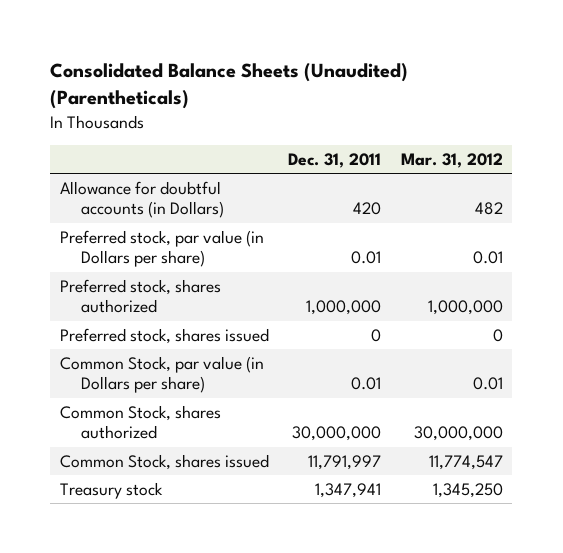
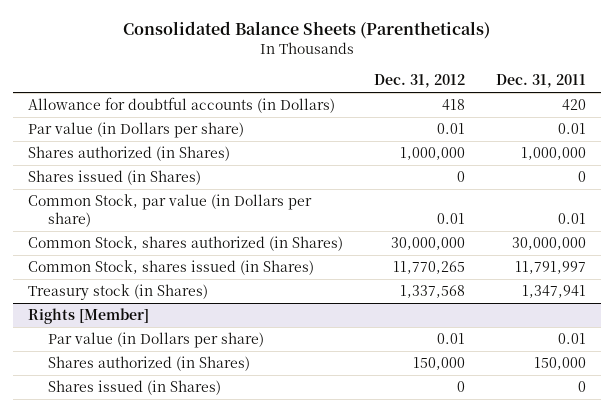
[50,63,409,110] Consolidated Balance Sheets (Unaudited) (Parentheticals) -> [123,20,491,39] Consolidated Balance Sheets (Parentheticals)
[400,152,503,168] Mar. 31, 2012 -> none
none -> [374,74,466,89] Dec. 31, 2012
[60,229,265,268] Preferred stock, par value (in Dollars per share) -> [28,122,245,139] Par value (in Dollars per share)
[60,278,222,314] Preferred stock, shares authorized -> [28,146,231,162] Shares authorized (in Shares)
[60,327,270,344] Preferred stock, shares issued -> [28,170,202,186] Shares issued (in Shares)
[60,404,222,440] Common Stock, shares authorized -> [28,236,344,252] Common Stock, shares authorized (in Shares)
[60,453,270,470] Common Stock, shares issued -> [28,260,315,276] Common Stock, shares issued (in Shares)
[60,481,164,499] Treasury stock -> [28,284,209,301] Treasury stock (in Shares)
none -> [28,308,150,325] Rights [Member]
none -> [48,332,265,349] Par value (in Dollars per share)
none -> [48,356,251,372] Shares authorized (in Shares)
none -> [48,380,222,396] Shares issued (in Shares)

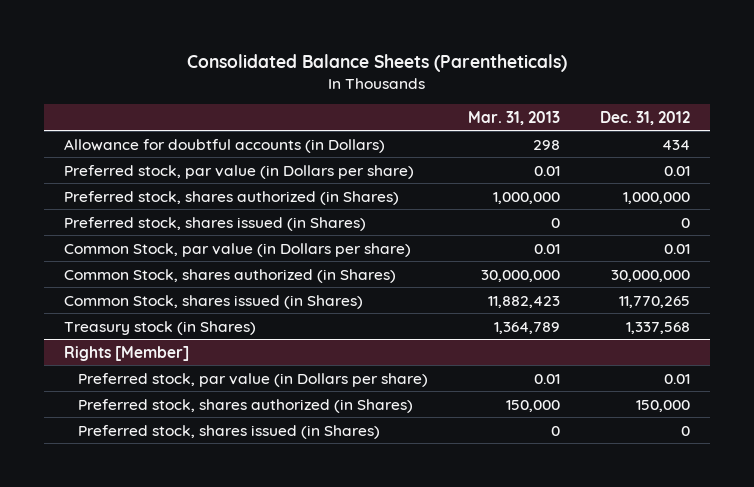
[496,74,587,89] Dec. 31, 2011 -> none
none -> [468,110,561,125] Mar. 31, 2013
[442,99,466,111] 418 -> [661,139,690,150] 434
[28,122,245,139] Par value (in Dollars per share) -> [63,164,414,179] Preferred stock, par value (in Dollars per share)
[28,146,231,162] Shares authorized (in Shares) -> [63,190,399,205] Preferred stock, shares authorized (in Shares)
[28,170,202,186] Shares issued (in Shares) -> [63,216,366,231] Preferred stock, shares issued (in Shares)
[48,332,265,349] Par value (in Dollars per share) -> [78,372,429,387] Preferred stock, par value (in Dollars per share)
[48,356,251,372] Shares authorized (in Shares) -> [78,398,414,413] Preferred stock, shares authorized (in Shares)
[48,380,222,396] Shares issued (in Shares) -> [78,424,381,439] Preferred stock, shares issued (in Shares)

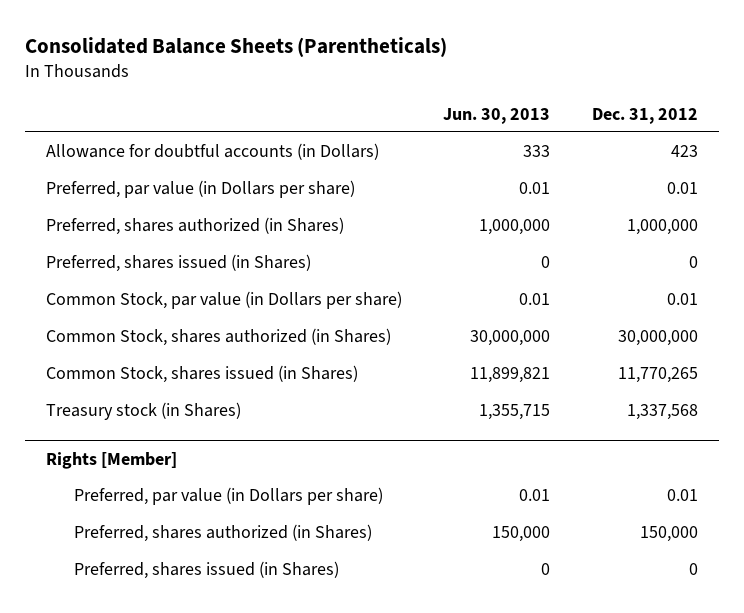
[468,110,561,125] Mar. 31, 2013 -> none
none -> [443,107,551,124] Jun. 30, 2013
[661,139,690,150] 434 -> [671,145,699,158] 423
[63,164,414,179] Preferred stock, par value (in Dollars per share) -> [45,180,355,199] Preferred, par value (in Dollars per share)
[63,190,399,205] Preferred stock, shares authorized (in Shares) -> [45,217,344,236] Preferred, shares authorized (in Shares)
[63,216,366,231] Preferred stock, shares issued (in Shares) -> [45,254,311,273] Preferred, shares issued (in Shares)
[78,372,429,387] Preferred stock, par value (in Dollars per share) -> [73,487,383,506] Preferred, par value (in Dollars per share)
[78,398,414,413] Preferred stock, shares authorized (in Shares) -> [73,524,372,543] Preferred, shares authorized (in Shares)
[78,424,381,439] Preferred stock, shares issued (in Shares) -> [73,561,339,580] Preferred, shares issued (in Shares)

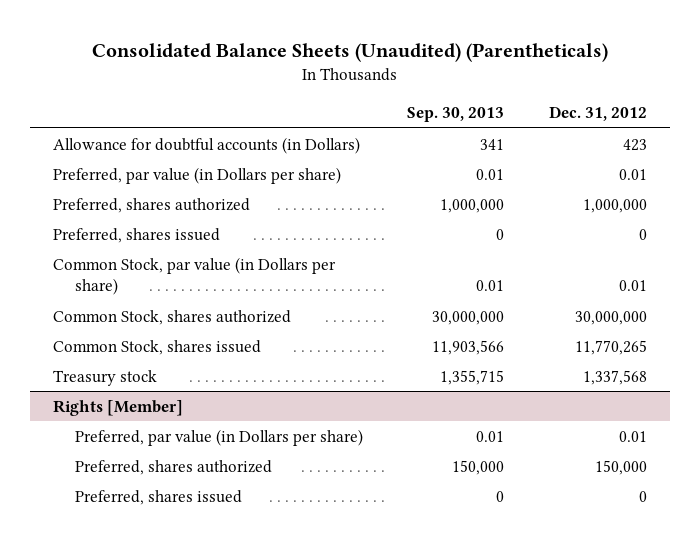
[24,36,447,57] Consolidated Balance Sheets (Parentheticals) -> [92,43,609,63] Consolidated Balance Sheets (Unaudited) (Parentheticals)
[443,107,551,124] Jun. 30, 2013 -> none
none -> [407,107,505,123] Sep. 30, 2013
[45,217,344,236] Preferred, shares authorized (in Shares) -> [52,197,250,213] Preferred, shares authorized
[45,254,311,273] Preferred, shares issued (in Shares) -> [52,227,220,243] Preferred, shares issued
[45,328,391,347] Common Stock, shares authorized (in Shares) -> [52,309,291,325] Common Stock, shares authorized
[45,365,358,384] Common Stock, shares issued (in Shares) -> [52,339,261,355] Common Stock, shares issued
[45,402,241,421] Treasury stock (in Shares) -> [52,369,157,386] Treasury stock
[73,524,372,543] Preferred, shares authorized (in Shares) -> [74,459,272,475] Preferred, shares authorized
[73,561,339,580] Preferred, shares issued (in Shares) -> [74,489,242,505] Preferred, shares issued

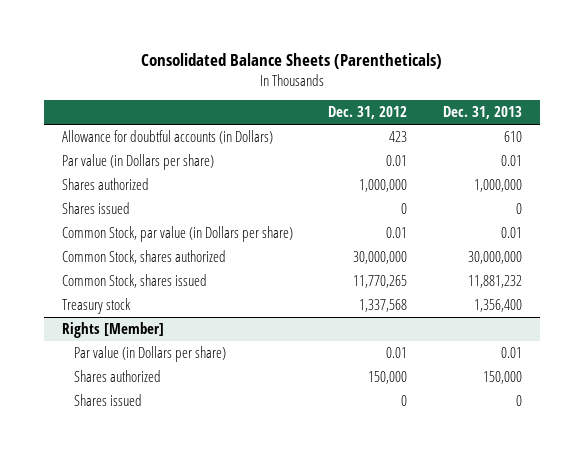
[92,43,609,63] Consolidated Balance Sheets (Unaudited) (Parentheticals) -> [140,53,442,70] Consolidated Balance Sheets (Parentheticals)
[407,107,505,123] Sep. 30, 2013 -> none
none -> [443,106,523,120] Dec. 31, 2013
[52,166,341,184] Preferred, par value (in Dollars per share) -> [61,154,214,171] Par value (in Dollars per share)
[52,197,250,213] Preferred, shares authorized -> [61,178,149,191] Shares authorized
[52,227,220,243] Preferred, shares issued -> [61,202,130,215] Shares issued
[74,428,363,446] Preferred, par value (in Dollars per share) -> [73,346,226,363] Par value (in Dollars per share)
[74,459,272,475] Preferred, shares authorized -> [73,370,161,383] Shares authorized
[74,489,242,505] Preferred, shares issued -> [73,394,142,407] Shares issued

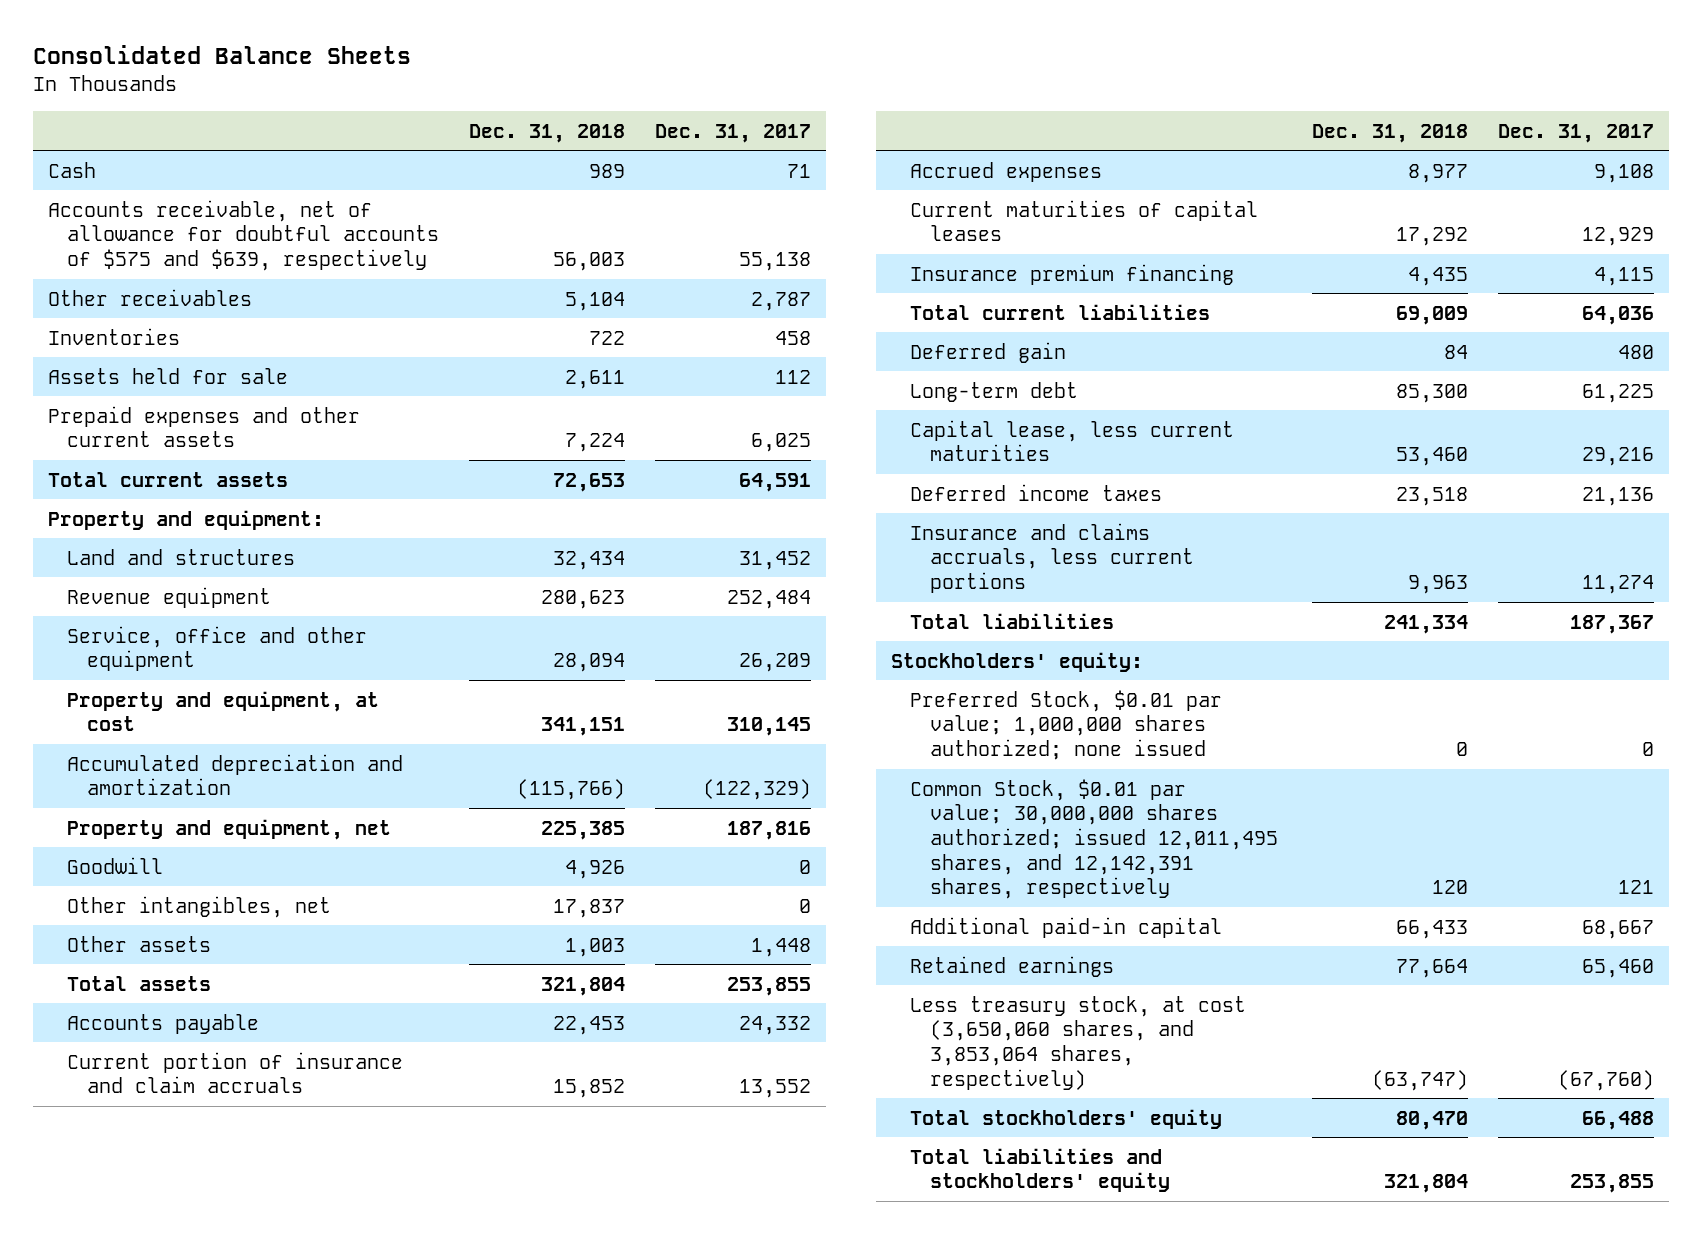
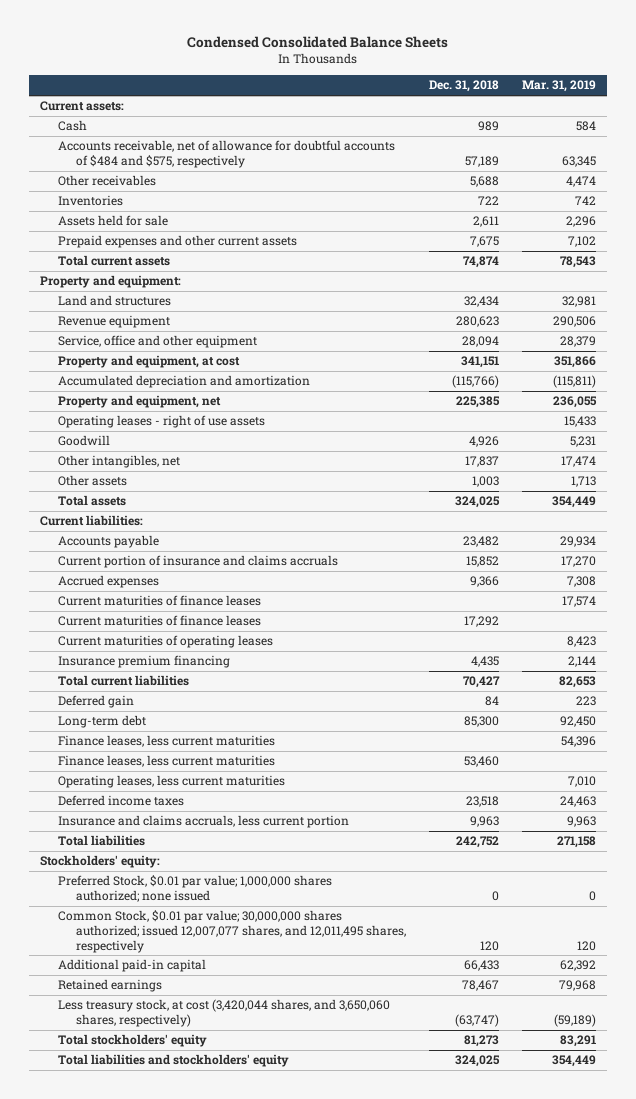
[32,45,411,65] Consolidated Balance Sheets -> [187,36,449,49] Condensed Consolidated Balance Sheets
[655,123,812,143] Dec. 31, 2017 -> none
none -> [521,80,596,93] Mar. 31, 2019
none -> [40,101,125,112] Current assets:
[47,199,440,271] Accounts receivable, net of allowance for doubtful accounts of $575 and $639, respectively -> [58,140,396,168] Accounts receivable, net of allowance for doubtful accounts of $484 and $575, respectively
[553,251,626,271] 56,003 -> [465,155,500,167] 57,189
[565,291,626,311] 5,104 -> [470,176,500,188] 5,688
[565,433,626,453] 7,224 -> [470,236,500,248] 7,675
[553,472,626,492] 72,653 -> [463,256,500,269] 74,874
none -> [58,415,266,429] Operating leases - right of use assets
[541,976,626,996] 321,804 -> [455,496,501,509] 324,025
none -> [40,515,144,527] Current liabilities:
[553,1015,626,1035] 22,453 -> [463,536,500,548] 23,482
[67,1051,404,1094] Current portion of insurance and claim accruals -> [58,555,339,569] Current portion of insurance and claims accruals
[1408,163,1469,183] 8,977 -> [470,576,500,588] 9,366
none -> [58,595,262,607] Current maturities of finance leases
[910,199,1259,242] Current maturities of capital leases -> [58,615,262,627] Current maturities of finance leases
none -> [58,635,274,649] Current maturities of operating leases
[1396,305,1469,325] 69,009 -> [463,676,501,689] 70,427
none -> [58,735,276,748] Finance leases, less current maturities
[910,419,1235,462] Capital lease, less current maturities -> [58,755,276,768] Finance leases, less current maturities
none -> [58,775,286,789] Operating leases, less current maturities
[910,522,1194,593] Insurance and claims accruals, less current portions -> [58,815,350,829] Insurance and claims accruals, less current portion
[1384,614,1469,634] 241,334 -> [456,836,500,849] 242,752
[910,778,1278,900] Common Stock, $0.01 par value; 30,000,000 shares authorized; issued 12,011,495 shares, and 12,142,391 shares, respectively -> [58,910,407,953] Common Stock, $0.01 par value; 30,000,000 shares authorized; issued 12,007,077 shares, and 12,011,495 shares, respectively
[1396,958,1469,978] 77,664 -> [462,980,500,992] 78,467
[910,995,1247,1090] Less treasury stock, at cost (3,650,060 shares, and 3,853,064 shares, respectively) -> [58,999,391,1027] Less treasury stock, at cost (3,420,044 shares, and 3,650,060 shares, respectively)
[1396,1110,1469,1130] 80,470 -> [464,1035,500,1048] 81,273
[1384,1174,1469,1194] 321,804 -> [455,1055,501,1068] 324,025

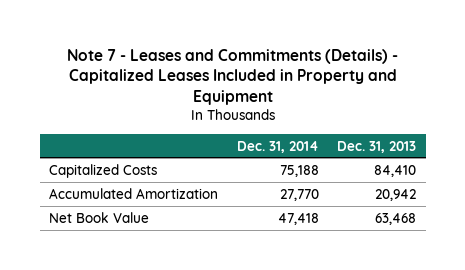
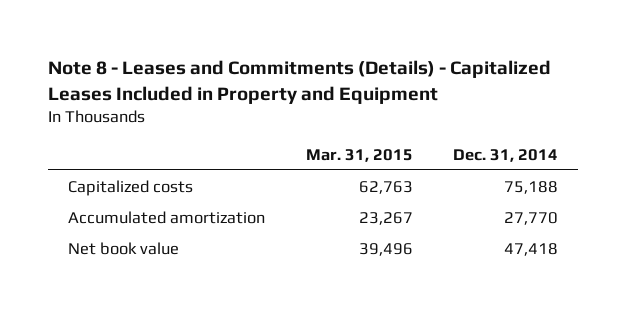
[66,48,398,106] Note 7 - Leases and Commitments (Details) - Capitalized Leases Included in Property and Equipment -> [48,59,552,104] Note 8 - Leases and Commitments (Details) - Capitalized Leases Included in Property and Equipment
[337,140,417,153] Dec. 31, 2013 -> none
none -> [305,148,413,162] Mar. 31, 2015
[48,163,157,178] Capitalized Costs -> [68,179,194,196] Capitalized costs
[48,187,218,199] Accumulated Amortization -> [68,210,266,224] Accumulated amortization
[48,211,149,223] Net Book Value -> [68,241,180,255] Net book value

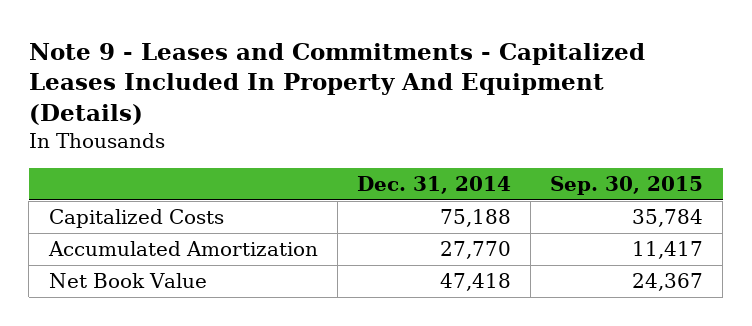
[48,59,552,104] Note 8 - Leases and Commitments (Details) - Capitalized Leases Included in Property and Equipment -> [28,42,645,126] Note 9 - Leases and Commitments - Capitalized Leases Included In Property And Equipment (Details)
[305,148,413,162] Mar. 31, 2015 -> none
none -> [550,175,704,195] Sep. 30, 2015
[68,179,194,196] Capitalized costs -> [48,209,224,229] Capitalized Costs
[68,210,266,224] Accumulated amortization -> [47,241,318,257] Accumulated Amortization
[68,241,180,255] Net book value -> [48,273,207,289] Net Book Value

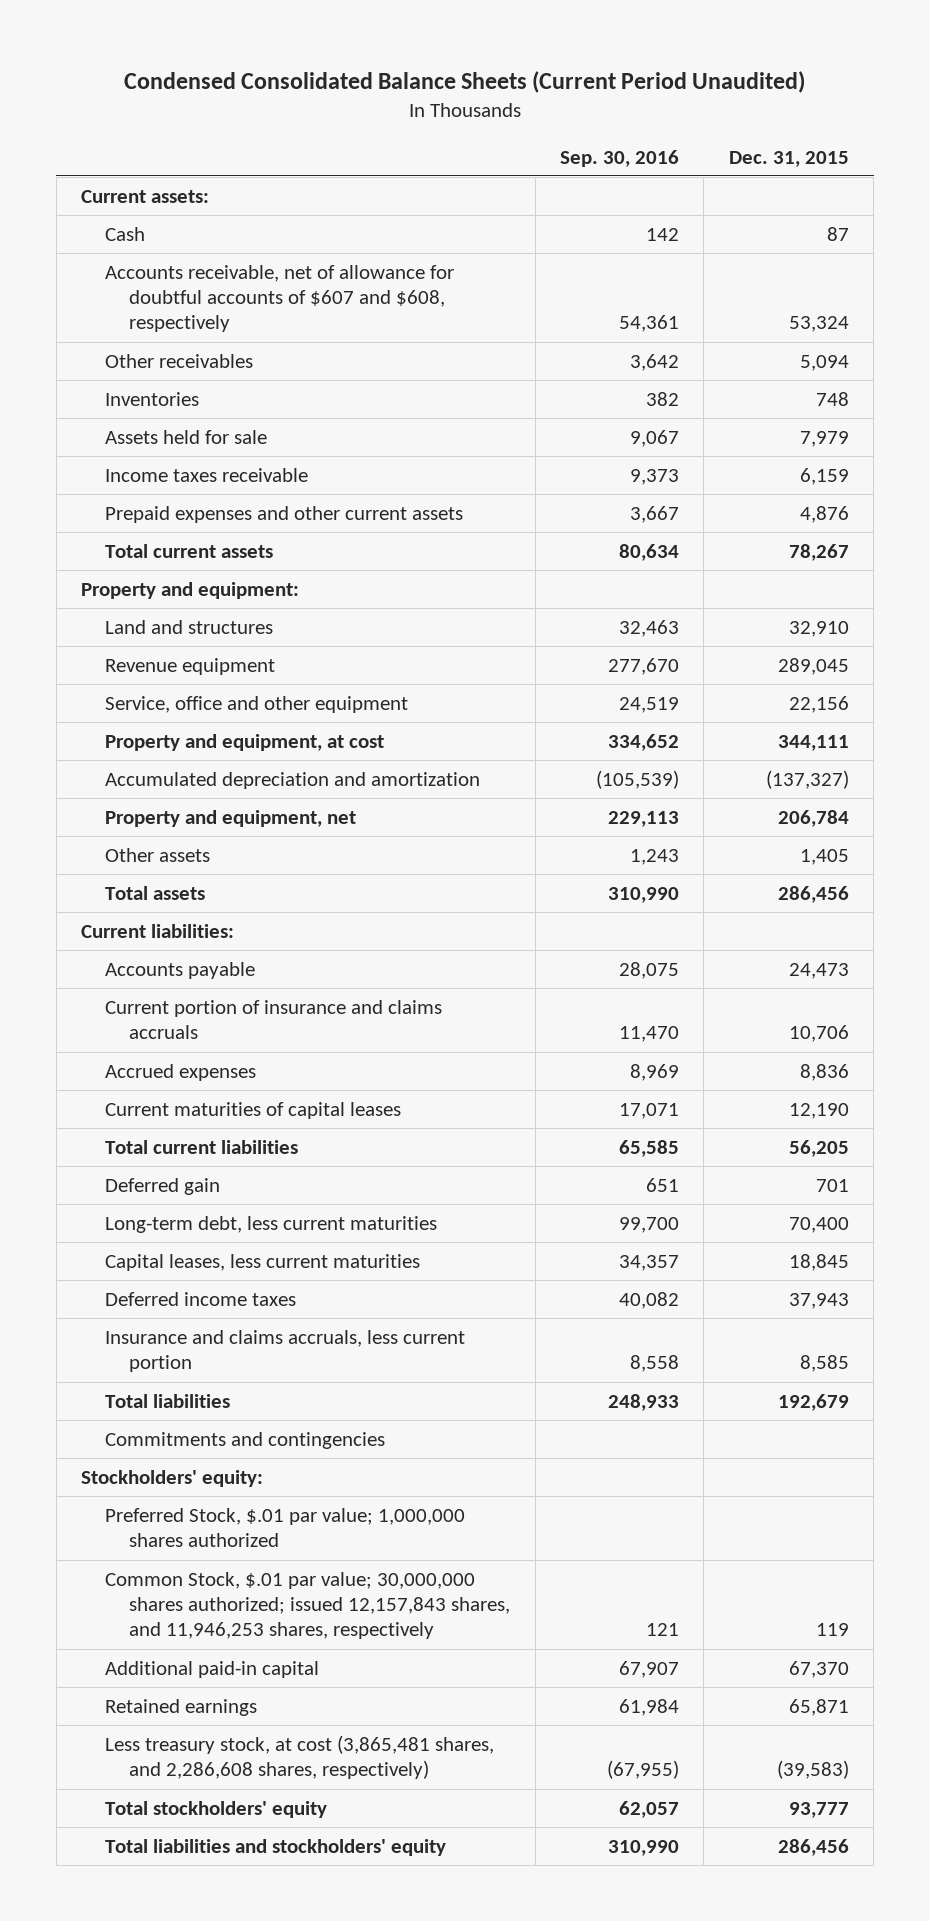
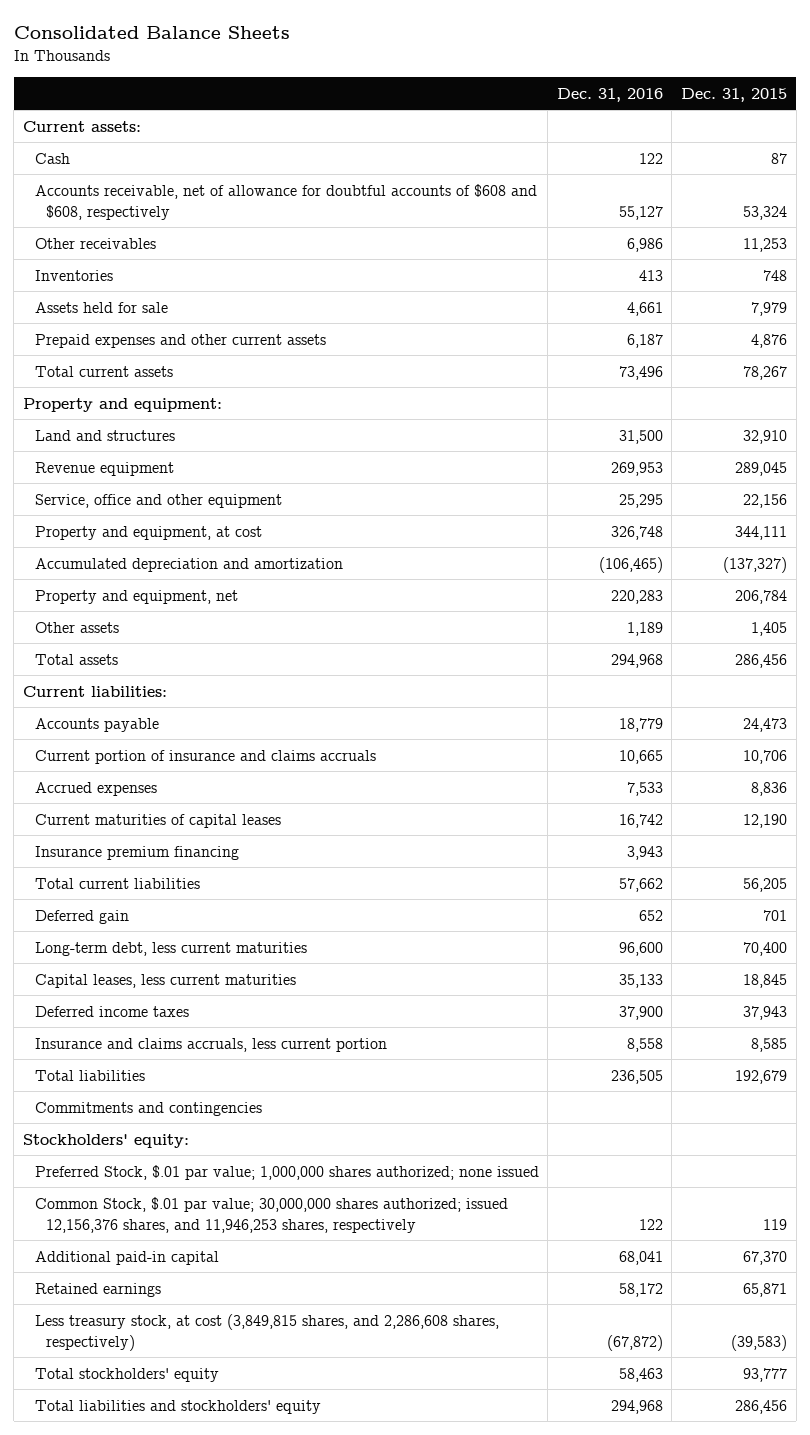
[123,70,805,93] Condensed Consolidated Balance Sheets (Current Period Unaudited) -> [13,25,290,39] Consolidated Balance Sheets
[559,149,679,167] Sep. 30, 2016 -> none
none -> [556,87,663,102] Dec. 31, 2016
[105,265,455,333] Accounts receivable, net of allowance for doubtful accounts of $607 and $608, respectively -> [34,183,537,220] Accounts receivable, net of allowance for doubtful accounts of $608 and $608, respectively
[799,355,849,372] 5,094 -> [742,237,787,252] 11,253
[105,468,309,483] Income taxes receivable -> none
none -> [34,845,239,860] Insurance premium financing
[105,1508,466,1548] Preferred Stock, $.01 par value; 1,000,000 shares authorized -> [34,1164,539,1180] Preferred Stock, $.01 par value; 1,000,000 shares authorized; none issued
[105,1572,511,1640] Common Stock, $.01 par value; 30,000,000 shares authorized; issued 12,157,843 shares, and 11,946,253 shares, respectively -> [34,1196,508,1233] Common Stock, $.01 par value; 30,000,000 shares authorized; issued 12,156,376 shares, and 11,946,253 shares, respectively
[105,1735,495,1780] Less treasury stock, at cost (3,865,481 shares, and 2,286,608 shares, respectively) -> [34,1313,499,1351] Less treasury stock, at cost (3,849,815 shares, and 2,286,608 shares, respectively)

